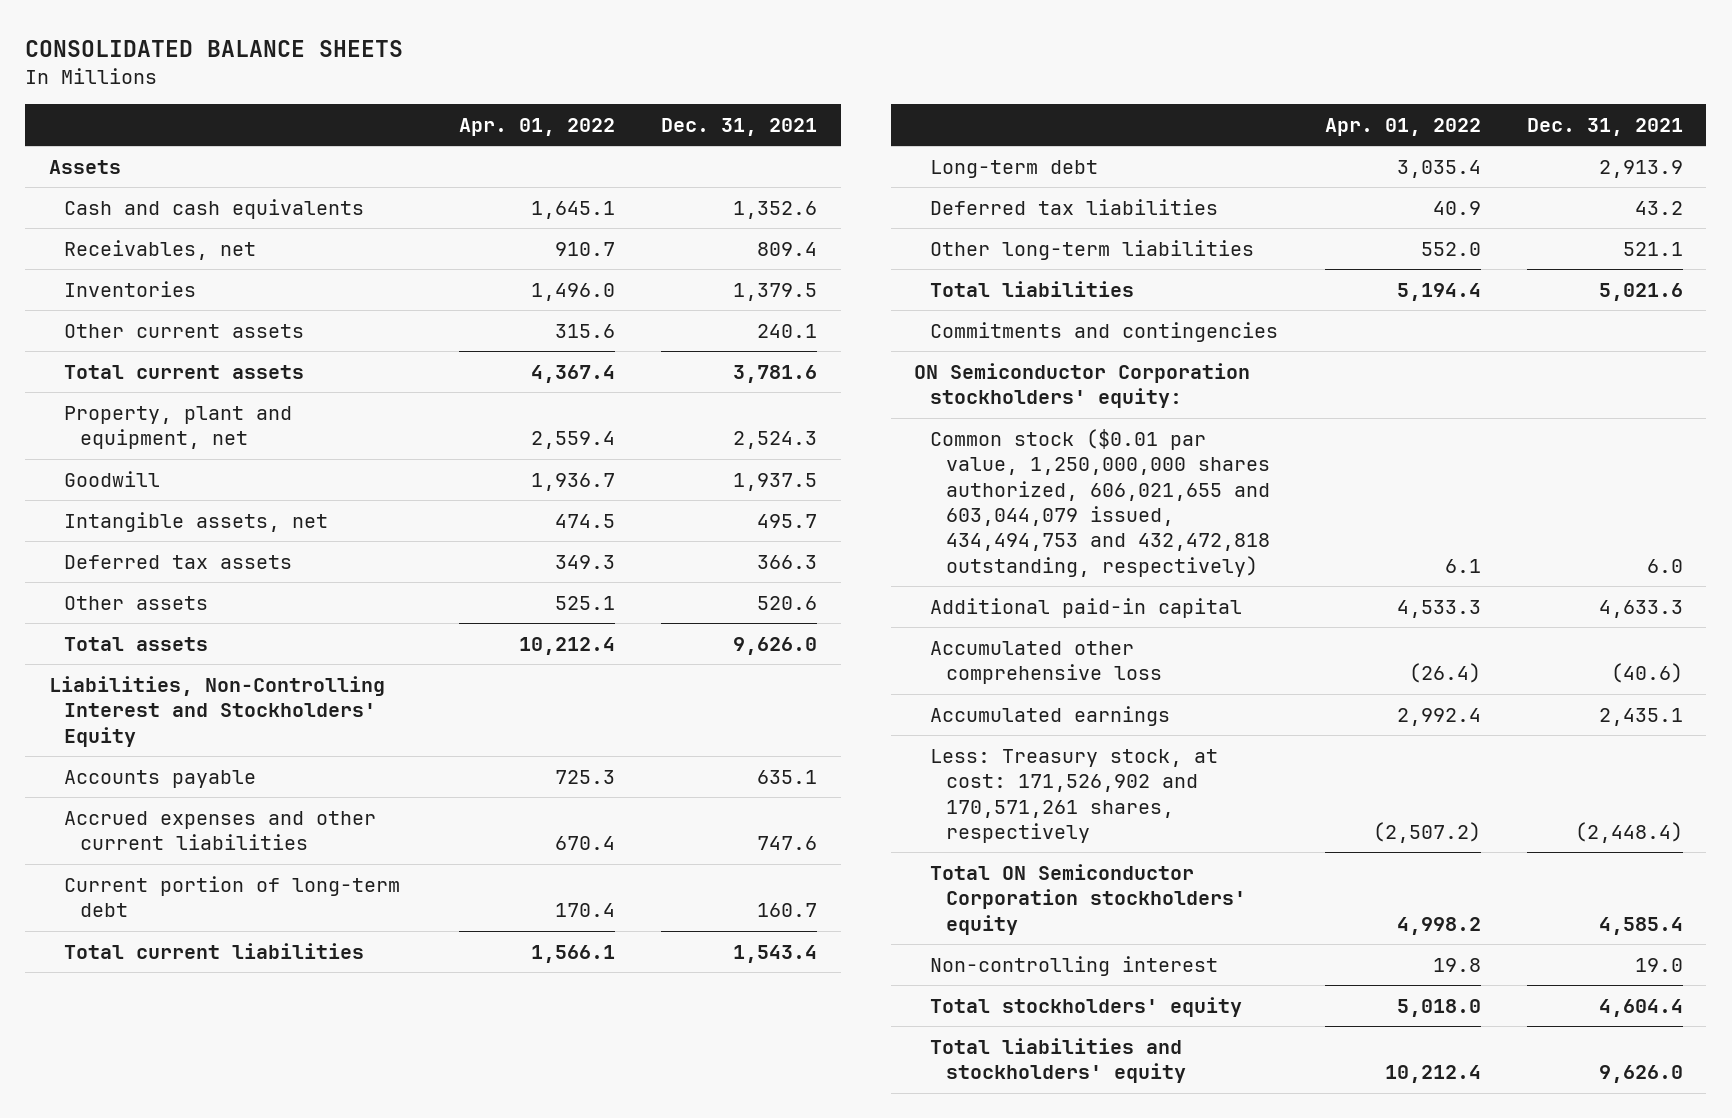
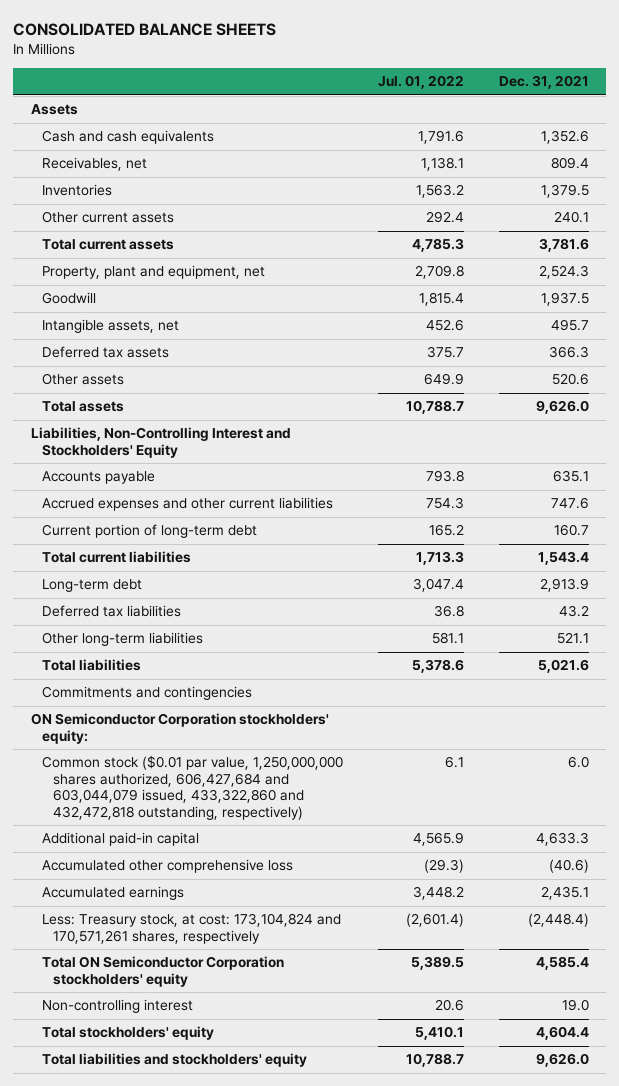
[458,118,615,137] Apr. 01, 2022 -> none
none -> [377,75,464,90] Jul. 01, 2022
[930,429,1271,577] Common stock ($0.01 par value, 1,250,000,000 shares authorized, 606,021,655 and 603,044,079 issued, 434,494,753 and 432,472,818 outstanding, respectively) -> [41,755,343,820] Common stock ($0.01 par value, 1,250,000,000 shares authorized, 606,427,684 and 603,044,079 issued, 433,322,860 and 432,472,818 outstanding, respectively)
[930,749,1219,844] Less: Treasury stock, at cost: 171,526,902 and 170,571,261 shares, respectively -> [41,913,341,944] Less: Treasury stock, at cost: 173,104,824 and 170,571,261 shares, respectively

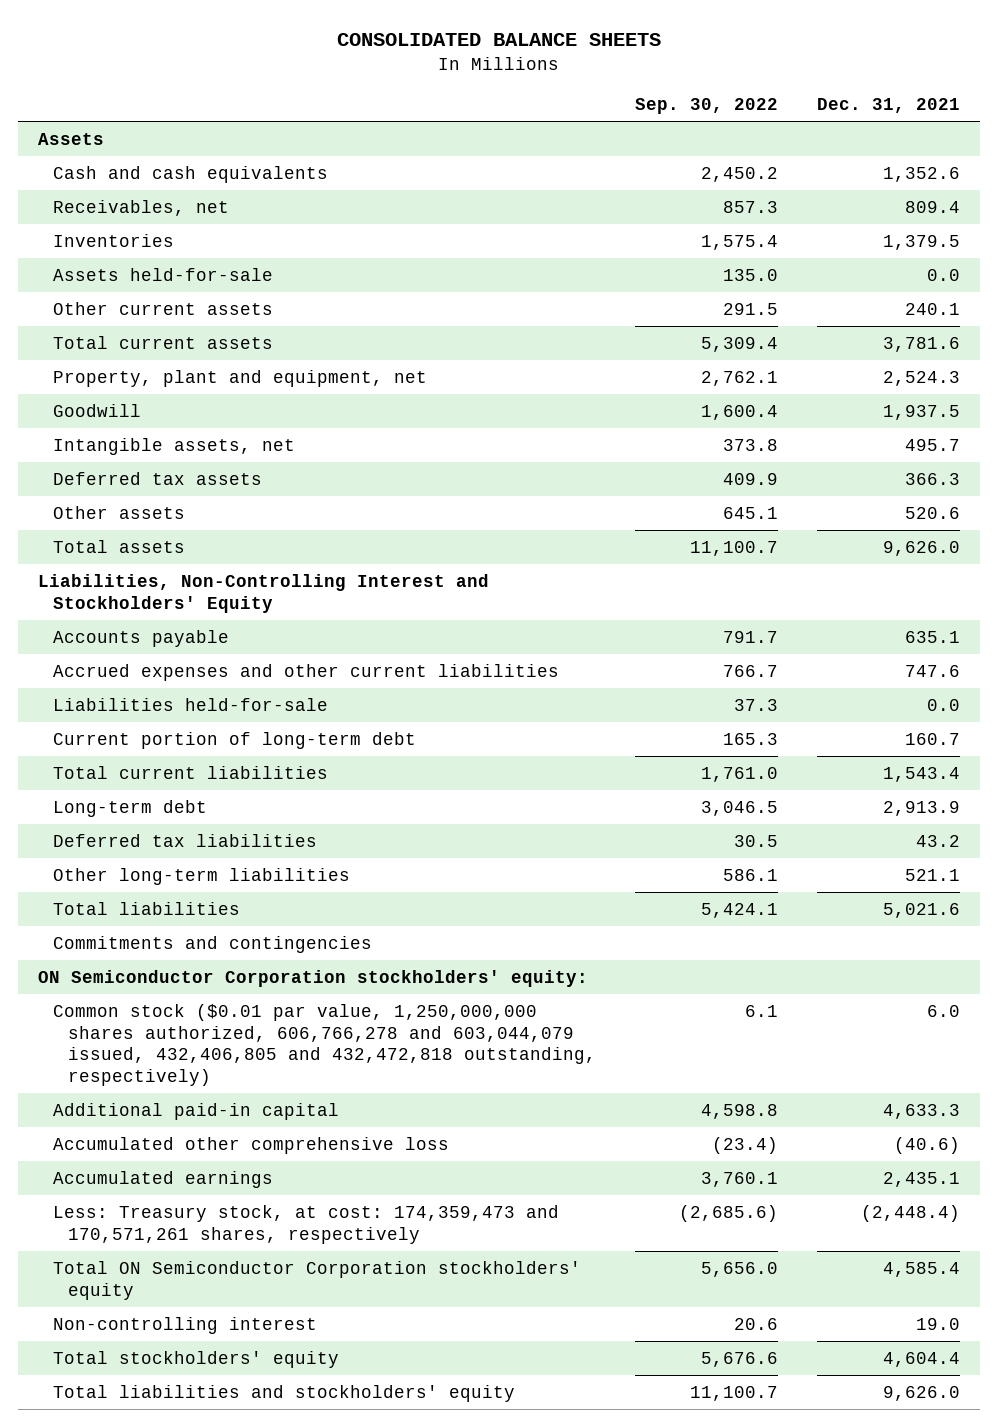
[377,75,464,90] Jul. 01, 2022 -> none
none -> [635,98,779,115] Sep. 30, 2022
none -> [52,267,273,281] Assets held-for-sale
none -> [52,697,328,711] Liabilities held-for-sale
[41,755,343,820] Common stock ($0.01 par value, 1,250,000,000 shares authorized, 606,427,684 and 603,044,079 issued, 433,322,860 and 432,472,818 outstanding, respectively) -> [52,1003,597,1086] Common stock ($0.01 par value, 1,250,000,000 shares authorized, 606,766,278 and 603,044,079 issued, 432,406,805 and 432,472,818 outstanding, respectively)
[41,913,341,944] Less: Treasury stock, at cost: 173,104,824 and 170,571,261 shares, respectively -> [52,1204,559,1244] Less: Treasury stock, at cost: 174,359,473 and 170,571,261 shares, respectively

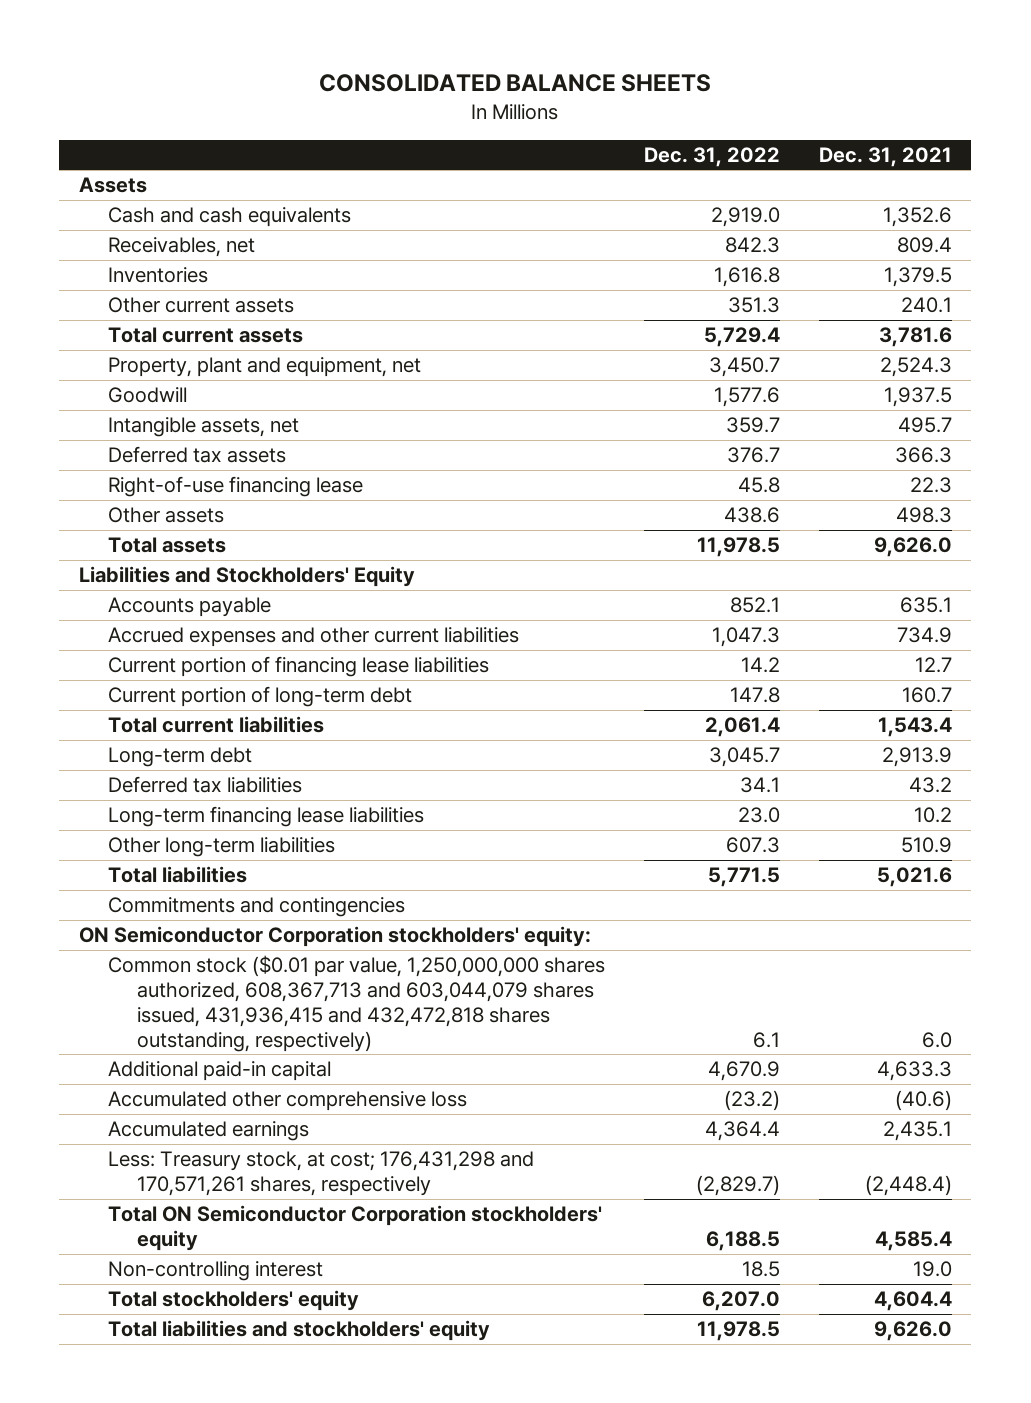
[635,98,779,115] Sep. 30, 2022 -> none
none -> [643,146,780,167] Dec. 31, 2022
[52,267,273,281] Assets held-for-sale -> none
none -> [107,476,363,498] Right-of-use financing lease
[905,506,961,519] 520.6 -> [895,507,952,524] 498.3
[37,573,489,613] Liabilities, Non-Controlling Interest and Stockholders' Equity -> [78,566,415,588] Liabilities and Stockholders' Equity
[52,697,328,711] Liabilities held-for-sale -> none
[905,664,961,677] 747.6 -> [896,627,952,644] 734.9
none -> [107,656,489,678] Current portion of financing lease liabilities
none -> [107,806,424,828] Long-term financing lease liabilities
[905,868,961,881] 521.1 -> [900,837,952,854] 510.9
[52,1003,597,1086] Common stock ($0.01 par value, 1,250,000,000 shares authorized, 606,766,278 and 603,044,079 issued, 432,406,805 and 432,472,818 outstanding, respectively) -> [107,955,605,1052] Common stock ($0.01 par value, 1,250,000,000 shares authorized, 608,367,713 and 603,044,079 shares issued, 431,936,415 and 432,472,818 shares outstanding, respectively)
[52,1204,559,1244] Less: Treasury stock, at cost: 174,359,473 and 170,571,261 shares, respectively -> [107,1151,534,1197] Less: Treasury stock, at cost; 176,431,298 and 170,571,261 shares, respectively

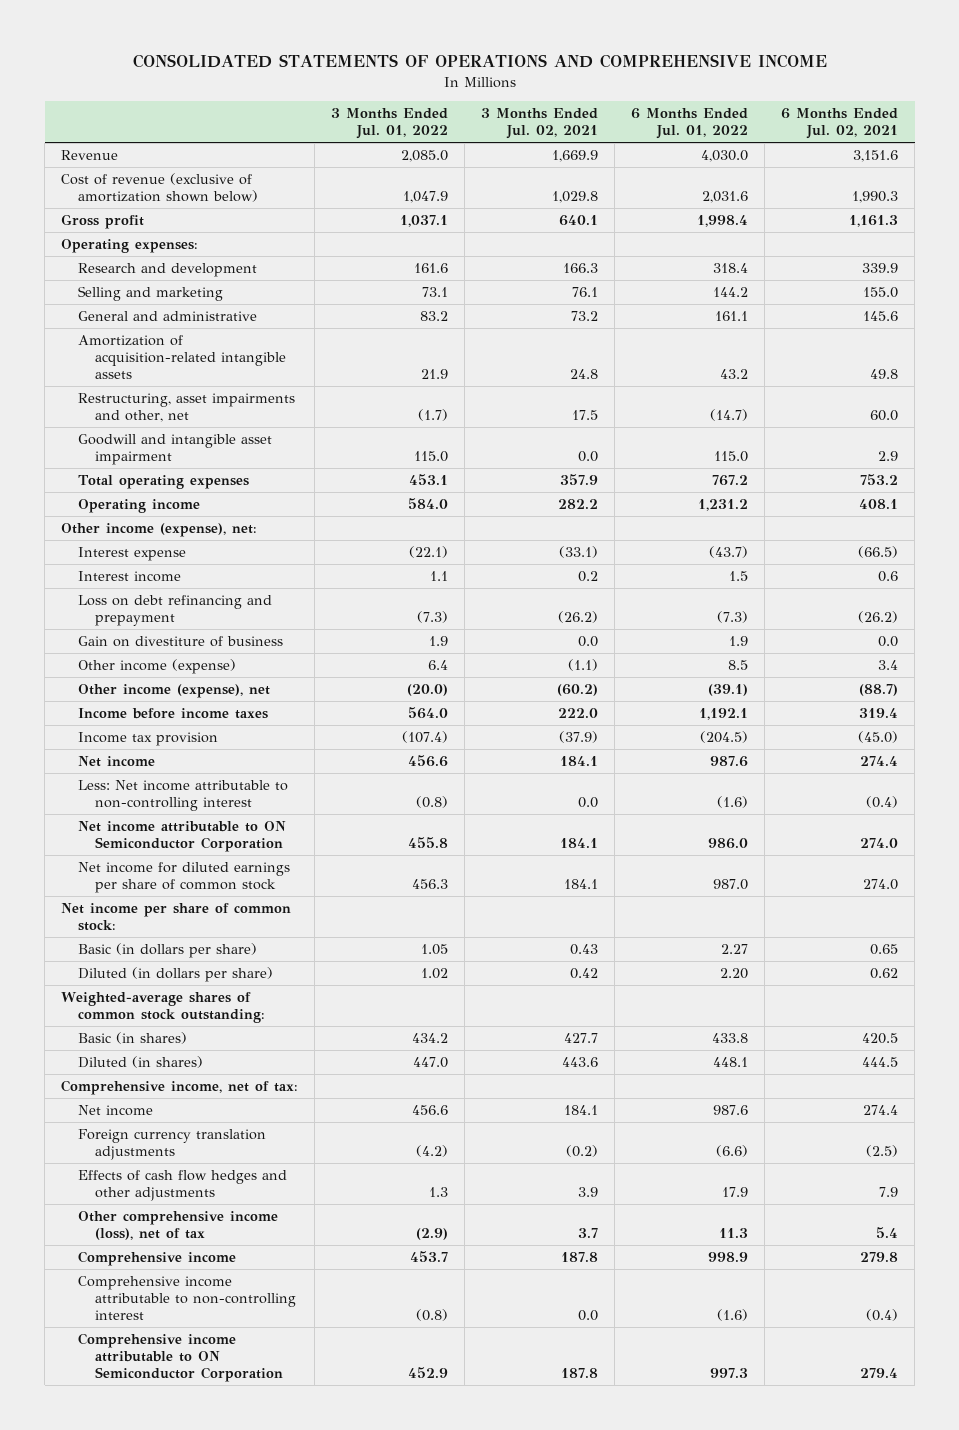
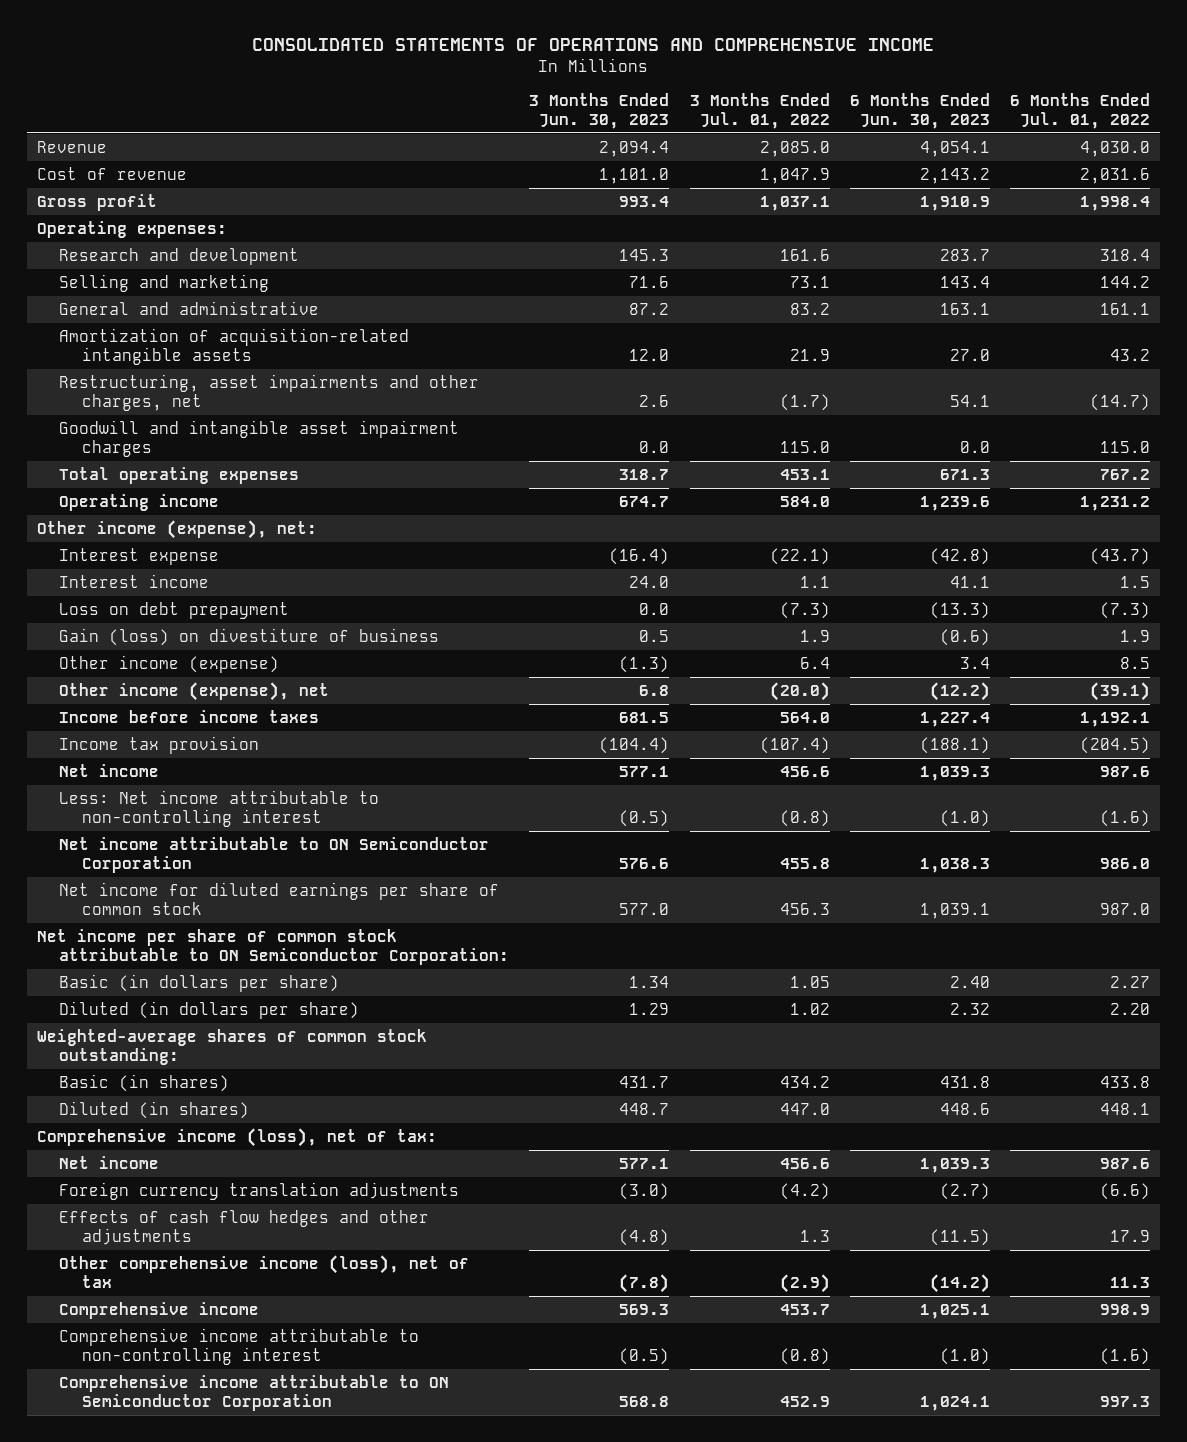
[481,107,599,140] 3 Months Ended Jul. 02, 2021 -> none
[781,107,899,140] 6 Months Ended Jul. 02, 2021 -> none
none -> [529,92,670,129] 3 Months Ended Jun. 30, 2023
none -> [849,92,990,129] 6 Months Ended Jun. 30, 2023
[61,172,259,203] Cost of revenue (exclusive of amortization shown below) -> [36,166,187,180] Cost of revenue
[78,392,296,423] Restructuring, asset impairments and other, net -> [59,373,480,411] Restructuring, asset impairments and other charges, net
[78,433,273,466] Goodwill and intangible asset impairment -> [59,419,460,457] Goodwill and intangible asset impairment charges
[78,594,273,627] Loss on debt refinancing and prepayment -> [59,601,290,619] Loss on debt prepayment
[78,635,284,647] Gain on divestiture of business -> [59,627,440,646] Gain (loss) on divestiture of business
[61,902,292,932] Net income per share of common stock: -> [36,928,510,965] Net income per share of common stock attributable to ON Semiconductor Corporation:
[61,1079,299,1095] Comprehensive income, net of tax: -> [36,1127,437,1147] Comprehensive income (loss), net of tax:

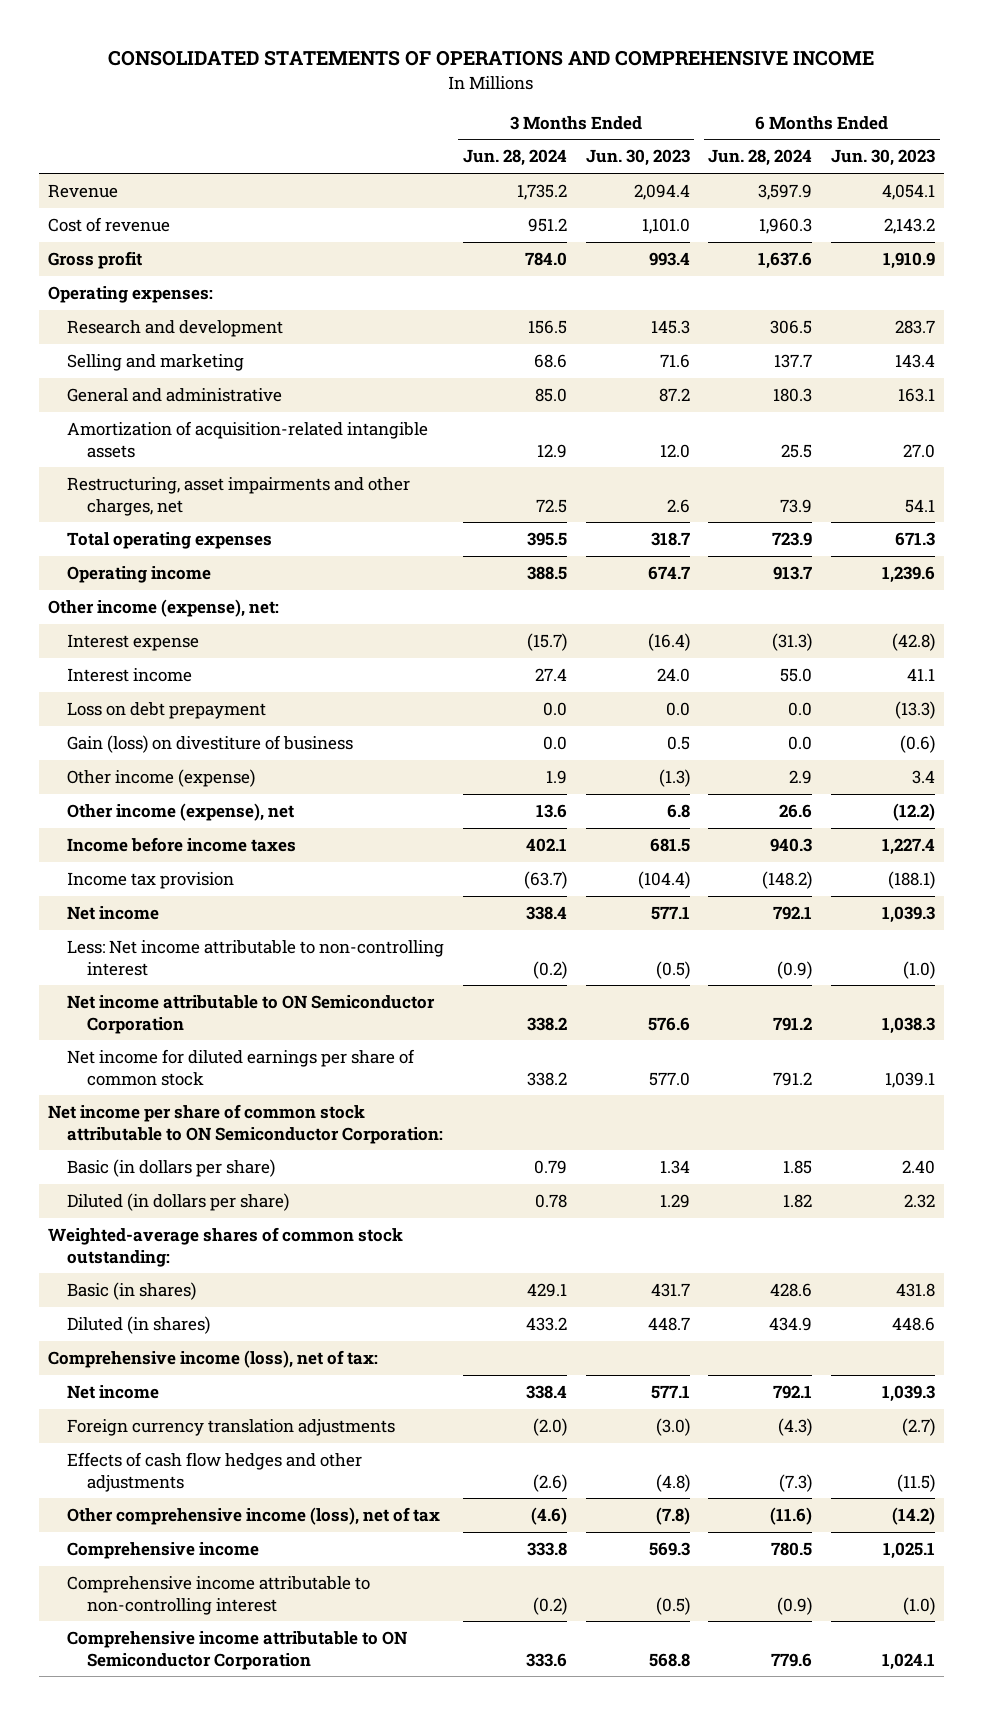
[689,92,830,129] 3 Months Ended Jul. 01, 2022 -> none
[1009,92,1150,129] 6 Months Ended Jul. 01, 2022 -> none
none -> [463,149,568,167] Jun. 28, 2024
none -> [708,149,813,167] Jun. 28, 2024
[59,419,460,457] Goodwill and intangible asset impairment charges -> none

